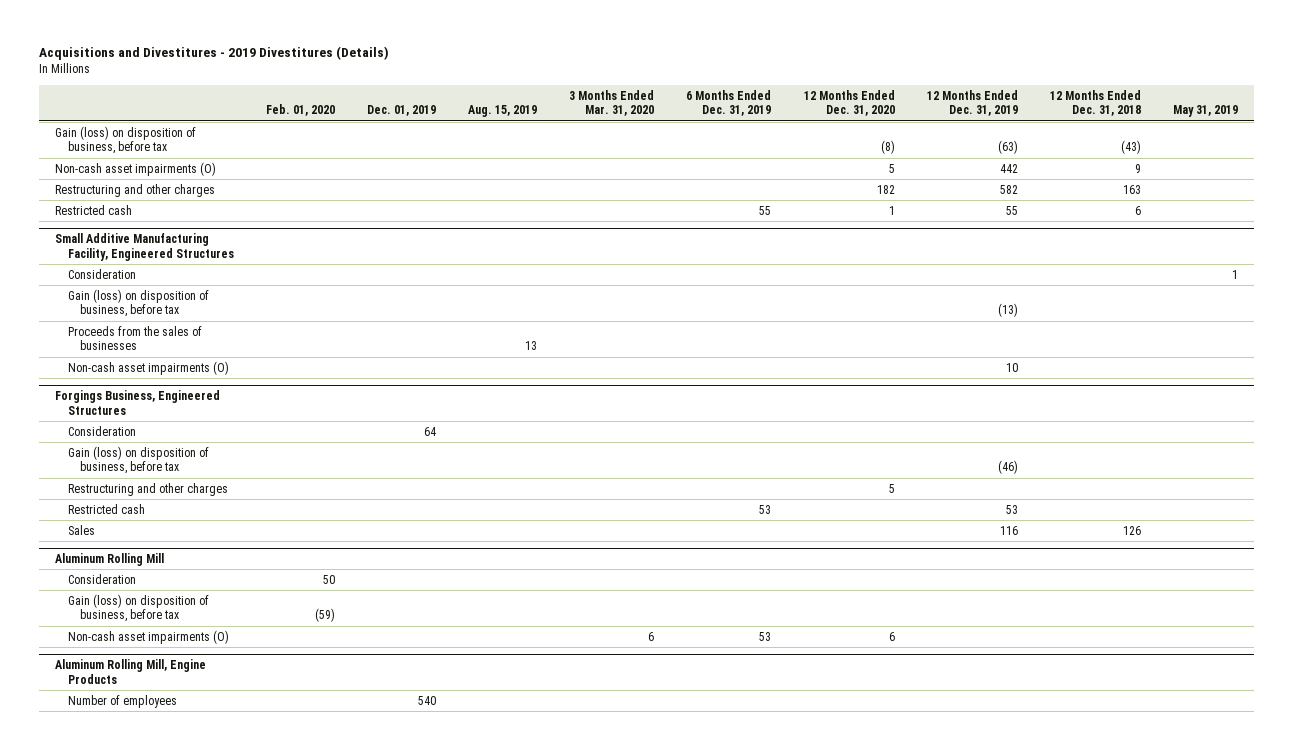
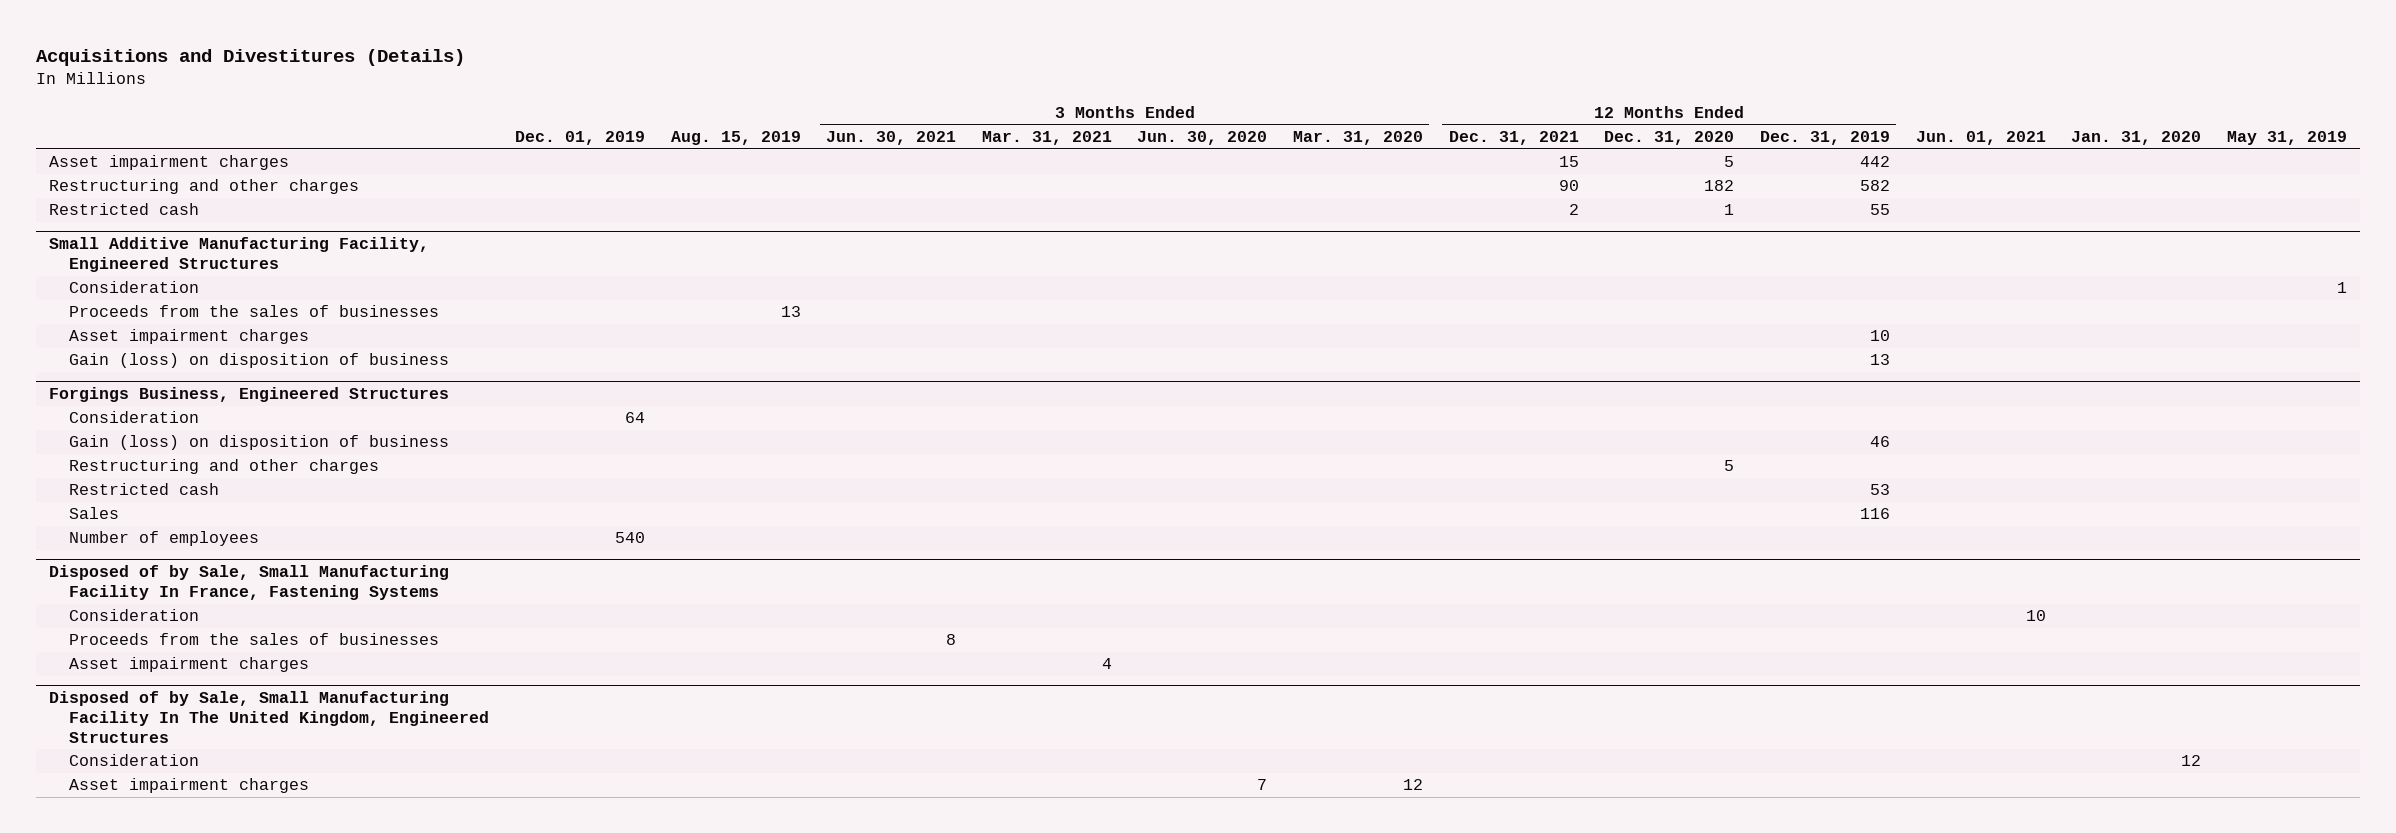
[38,46,389,61] Acquisitions and Divestitures - 2019 Divestitures (Details) -> [36,48,466,66] Acquisitions and Divestitures (Details)
[265,104,335,117] Feb. 01, 2020 -> none
[686,89,772,117] 6 Months Ended Dec. 31, 2019 -> none
[1050,89,1142,117] 12 Months Ended Dec. 31, 2018 -> none
none -> [826,130,957,145] Jun. 30, 2021
none -> [981,130,1112,145] Mar. 31, 2021
none -> [1137,130,1268,145] Jun. 30, 2020
none -> [1448,130,1579,145] Dec. 31, 2021
none -> [1915,130,2046,145] Jun. 01, 2021
none -> [2071,130,2202,145] Jan. 31, 2020
[54,125,196,155] Gain (loss) on disposition of business, before tax -> none
[54,161,216,176] Non-cash asset impairments (O) -> [49,155,290,171] Asset impairment charges
[67,288,209,318] Gain (loss) on disposition of business, before tax -> none
[67,360,229,375] Non-cash asset impairments (O) -> [69,329,310,345] Asset impairment charges
none -> [69,353,450,369] Gain (loss) on disposition of business
[67,445,209,475] Gain (loss) on disposition of business, before tax -> [69,435,450,451] Gain (loss) on disposition of business
[997,460,1018,475] (46) -> [1869,436,1890,448] 46
[54,553,164,567] Aluminum Rolling Mill -> none
[67,573,136,584] Consideration -> none
[67,593,209,623] Gain (loss) on disposition of business, before tax -> none
[67,629,229,644] Non-cash asset impairments (O) -> none
[54,659,206,684] Aluminum Rolling Mill, Engine Products -> none
[67,694,177,708] Number of employees -> none
none -> [69,531,260,547] Number of employees
none -> [49,565,450,601] Disposed of by Sale, Small Manufacturing Facility In France, Fastening Systems
none -> [69,609,200,622] Consideration
none -> [69,633,440,646] Proceeds from the sales of businesses
none -> [69,657,310,673] Asset impairment charges
none -> [49,691,490,743] Disposed of by Sale, Small Manufacturing Facility In The United Kingdom, Engineered Structures
none -> [69,754,200,767] Consideration
none -> [69,778,310,794] Asset impairment charges

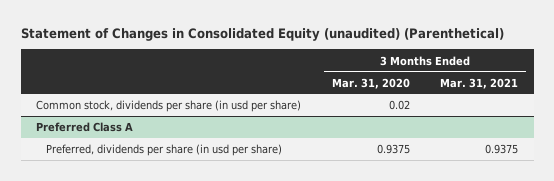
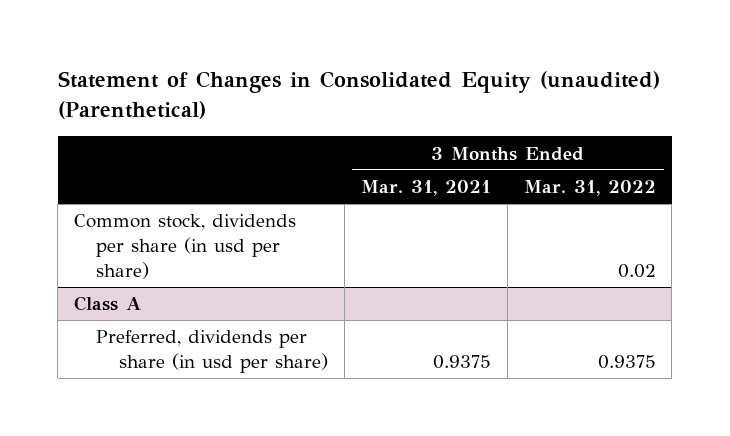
[331,77,410,89] Mar. 31, 2020 -> none
none -> [523,180,656,197] Mar. 31, 2022
[36,122,134,133] Preferred Class A -> [74,296,142,312] Class A

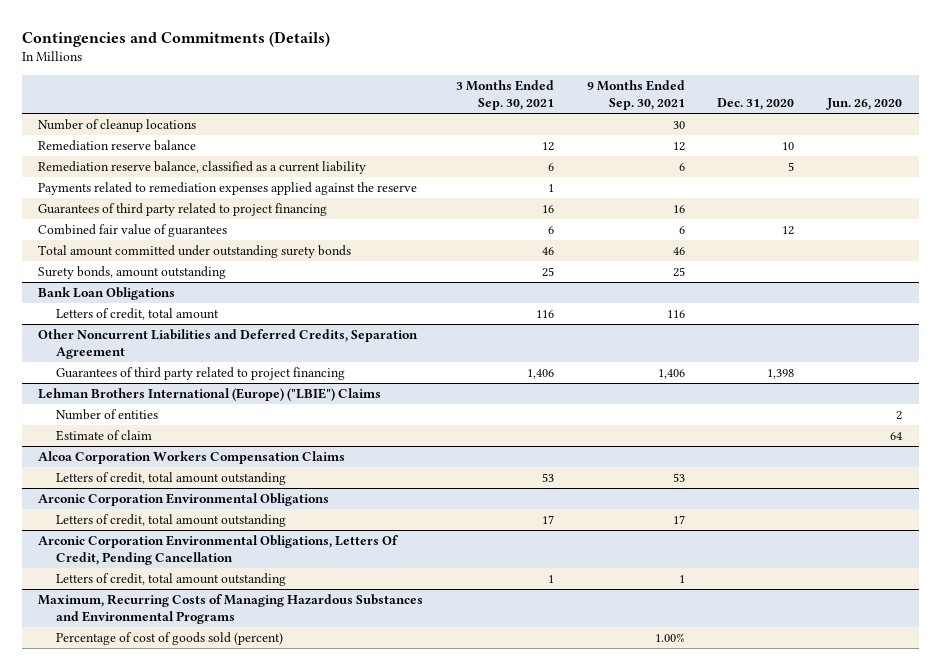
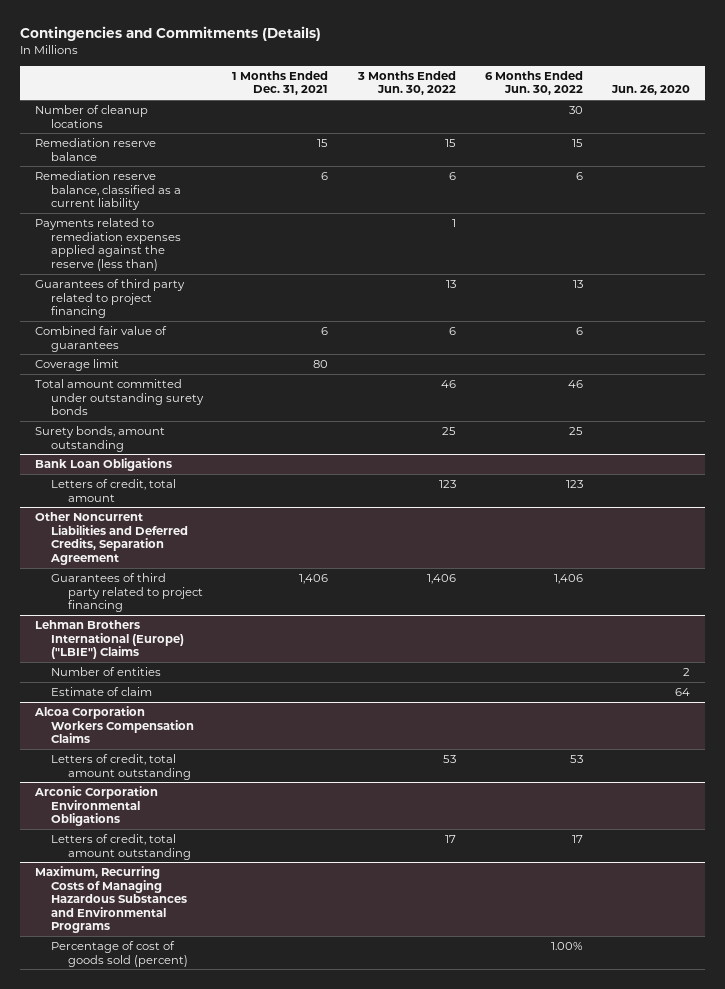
[455,80,554,110] 3 Months Ended Sep. 30, 2021 -> none
[586,80,685,110] 9 Months Ended Sep. 30, 2021 -> none
[717,97,795,110] Dec. 31, 2020 -> none
none -> [232,70,329,96] 1 Months Ended Dec. 31, 2021
none -> [356,70,456,96] 3 Months Ended Jun. 30, 2022
none -> [484,70,583,96] 6 Months Ended Jun. 30, 2022
[38,182,418,196] Payments related to remediation expenses applied against the reserve -> [34,218,182,271] Payments related to remediation expenses applied against the reserve (less than)
none -> [34,359,119,372] Coverage limit
[38,535,400,565] Arconic Corporation Environmental Obligations, Letters Of Credit, Pending Cancellation -> none
[56,573,287,587] Letters of credit, total amount outstanding -> none

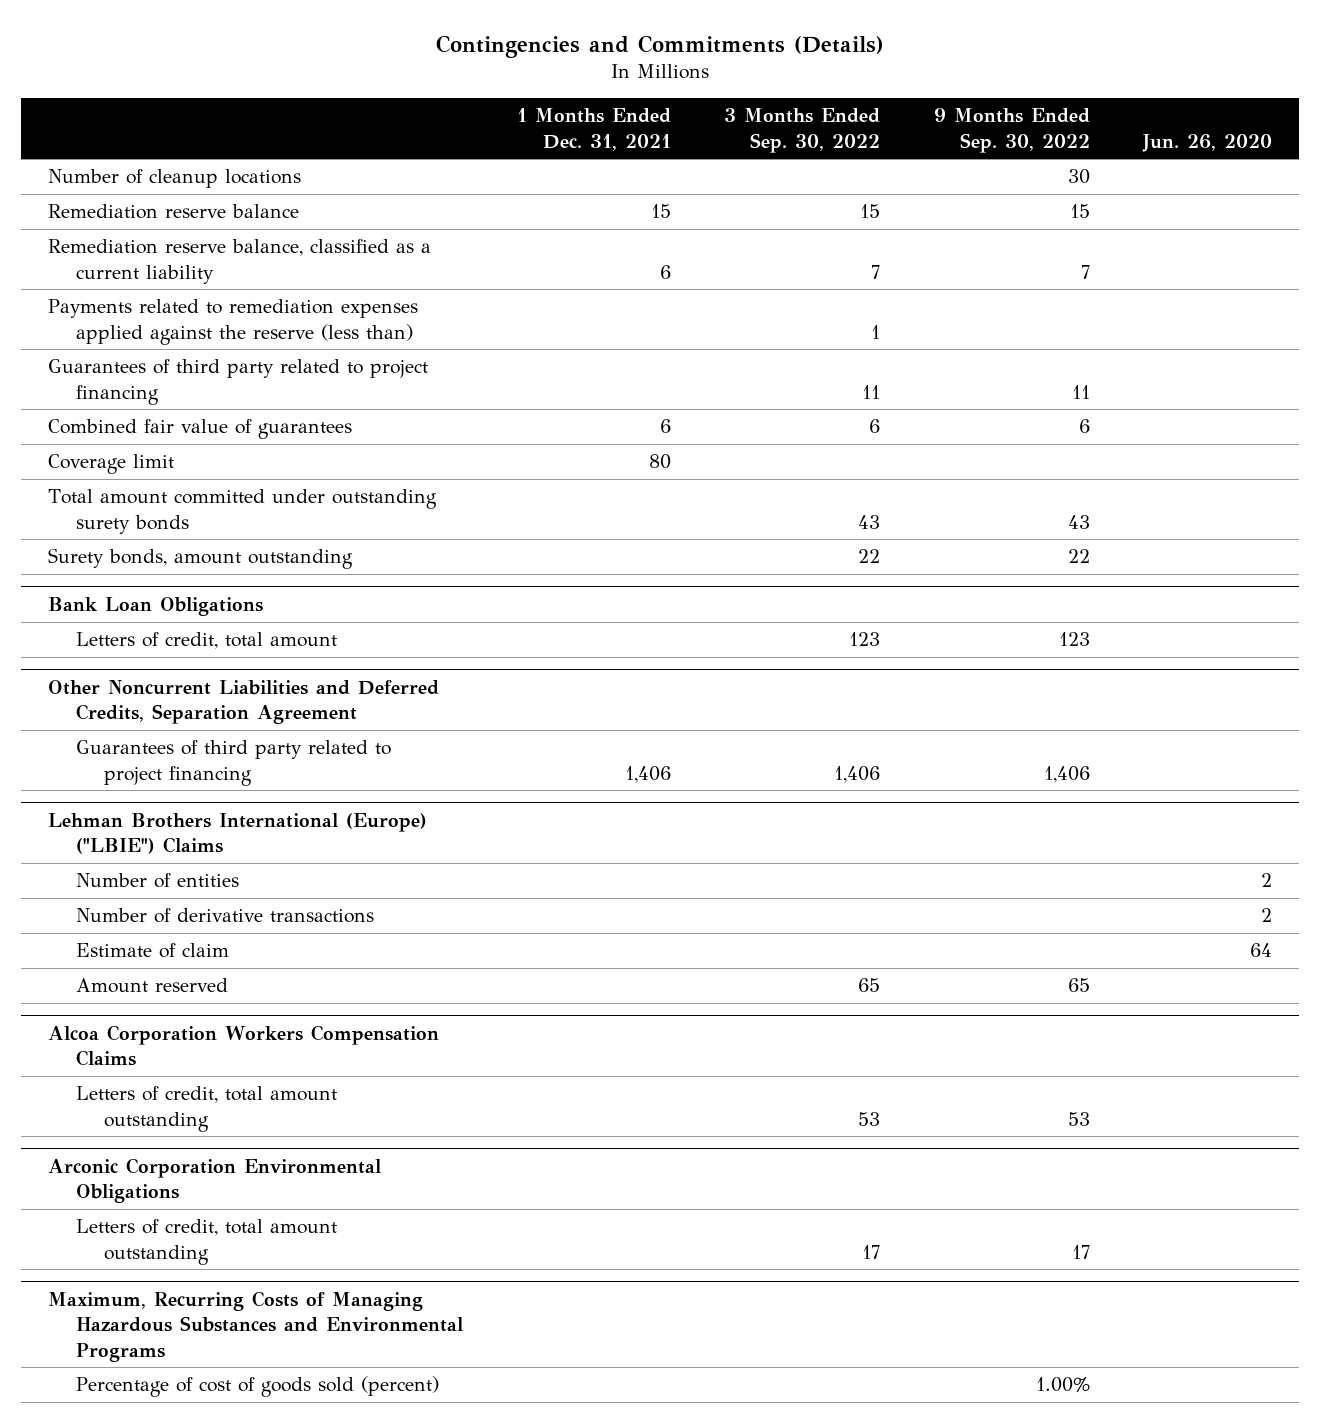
[356,70,456,96] 3 Months Ended Jun. 30, 2022 -> none
[484,70,583,96] 6 Months Ended Jun. 30, 2022 -> none
none -> [724,108,881,153] 3 Months Ended Sep. 30, 2022
none -> [933,108,1090,153] 9 Months Ended Sep. 30, 2022
none -> [76,908,375,924] Number of derivative transactions
none -> [76,978,229,994] Amount reserved

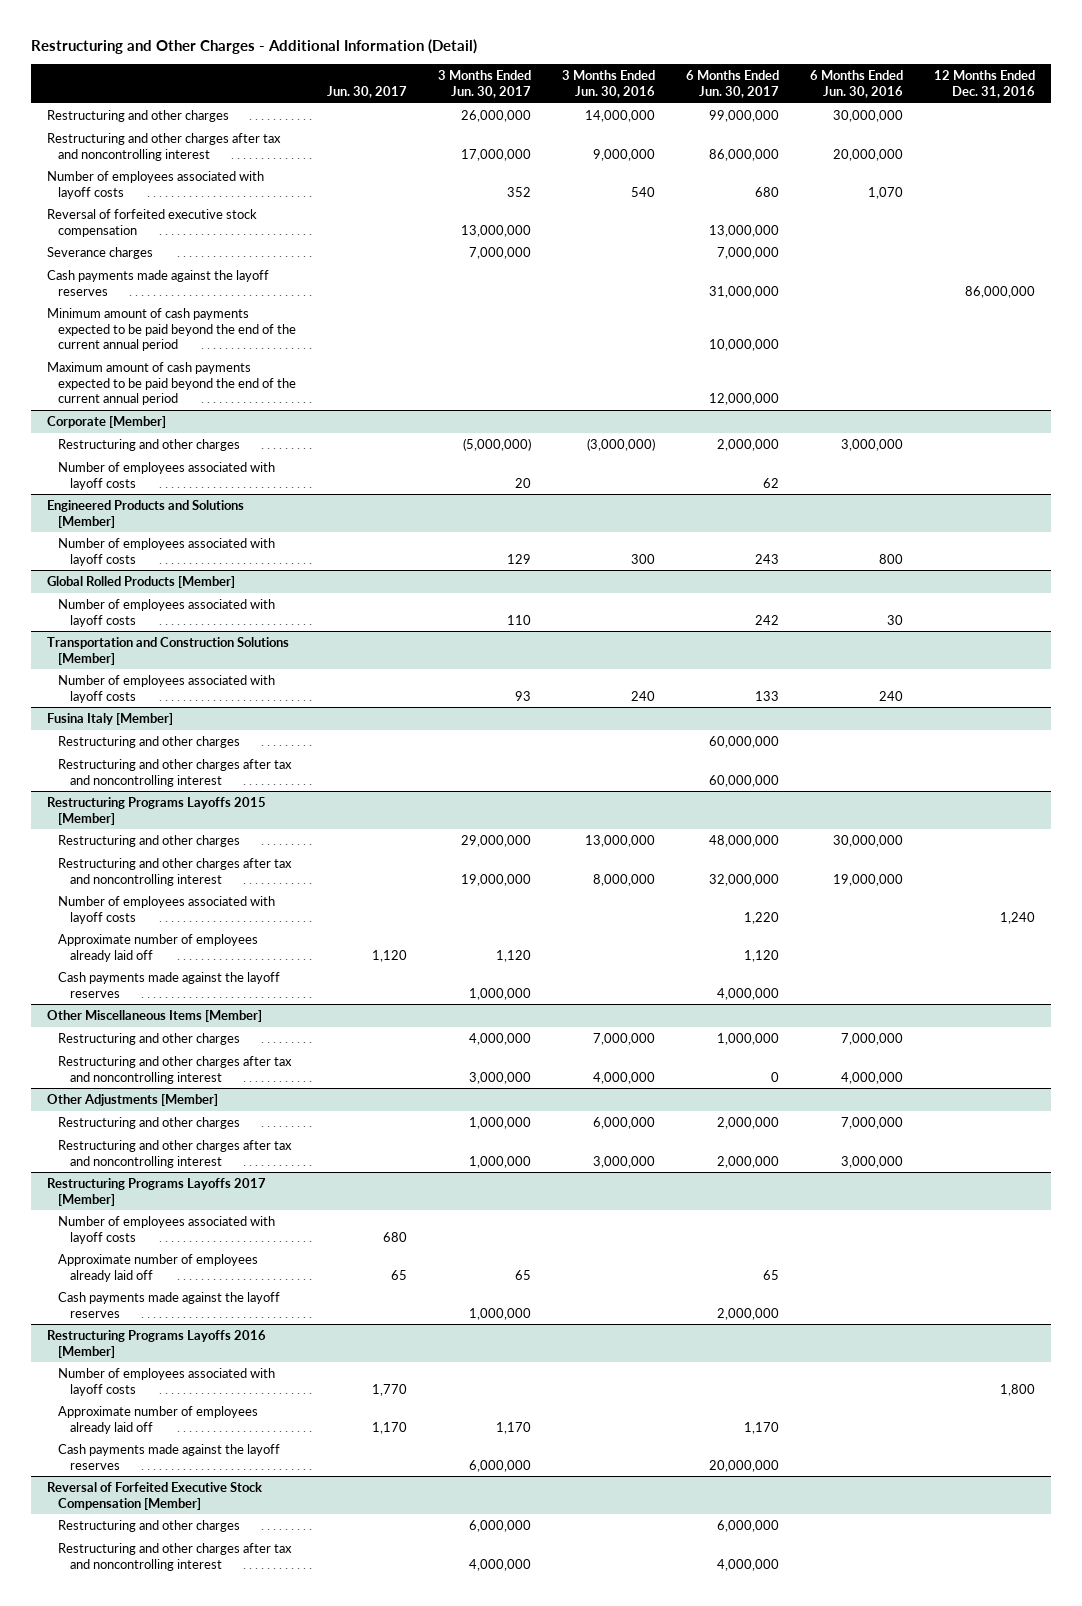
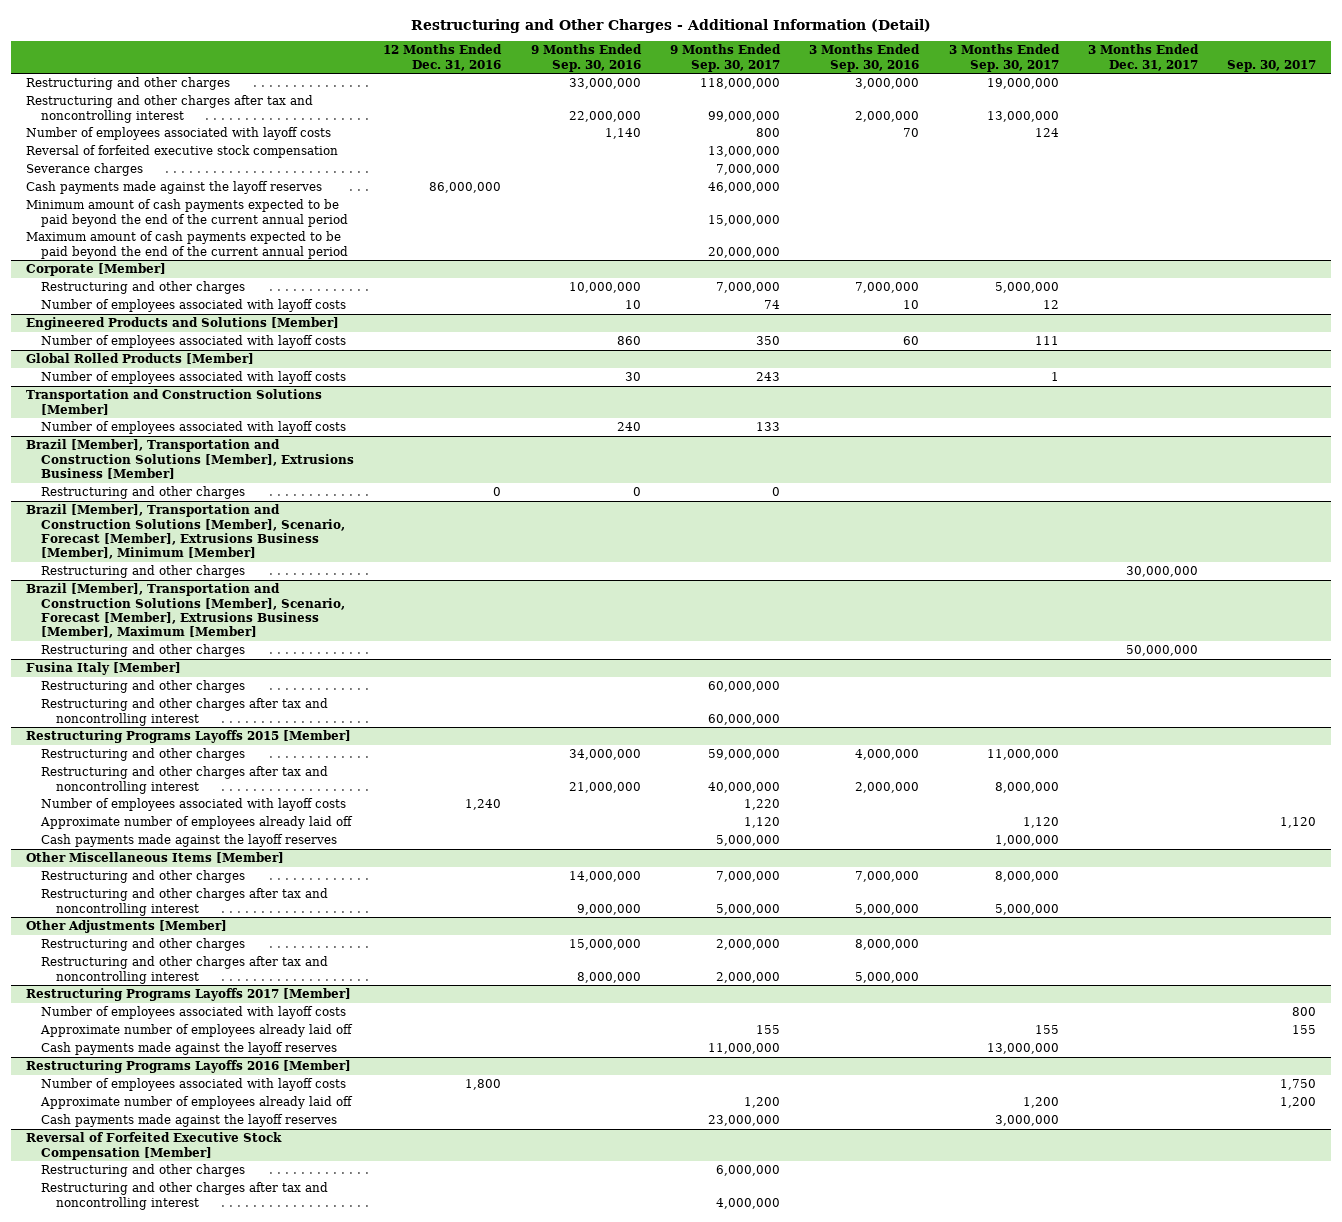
[327,85,408,98] Jun. 30, 2017 -> none
[438,70,532,98] 3 Months Ended Jun. 30, 2017 -> none
[562,70,656,98] 3 Months Ended Jun. 30, 2016 -> none
[686,70,780,98] 6 Months Ended Jun. 30, 2017 -> none
[810,70,904,98] 6 Months Ended Jun. 30, 2016 -> none
none -> [530,44,642,72] 9 Months Ended Sep. 30, 2016
none -> [669,44,781,72] 9 Months Ended Sep. 30, 2017
none -> [809,44,921,72] 3 Months Ended Sep. 30, 2016
none -> [948,44,1060,72] 3 Months Ended Sep. 30, 2017
none -> [1087,44,1199,71] 3 Months Ended Dec. 31, 2017
none -> [1227,59,1317,72] Sep. 30, 2017
none -> [26,439,355,479] Brazil [Member], Transportation and Construction Solutions [Member], Extrusions Business [Member]
none -> [41,486,246,500] Restructuring and other charges
none -> [26,504,346,560] Brazil [Member], Transportation and Construction Solutions [Member], Scenario, Forecast [Member], Extrusions Business [Member], Minimum [Member]
none -> [41,565,246,579] Restructuring and other charges
none -> [26,583,346,639] Brazil [Member], Transportation and Construction Solutions [Member], Scenario, Forecast [Member], Extrusions Business [Member], Maximum [Member]
none -> [41,644,246,658] Restructuring and other charges

